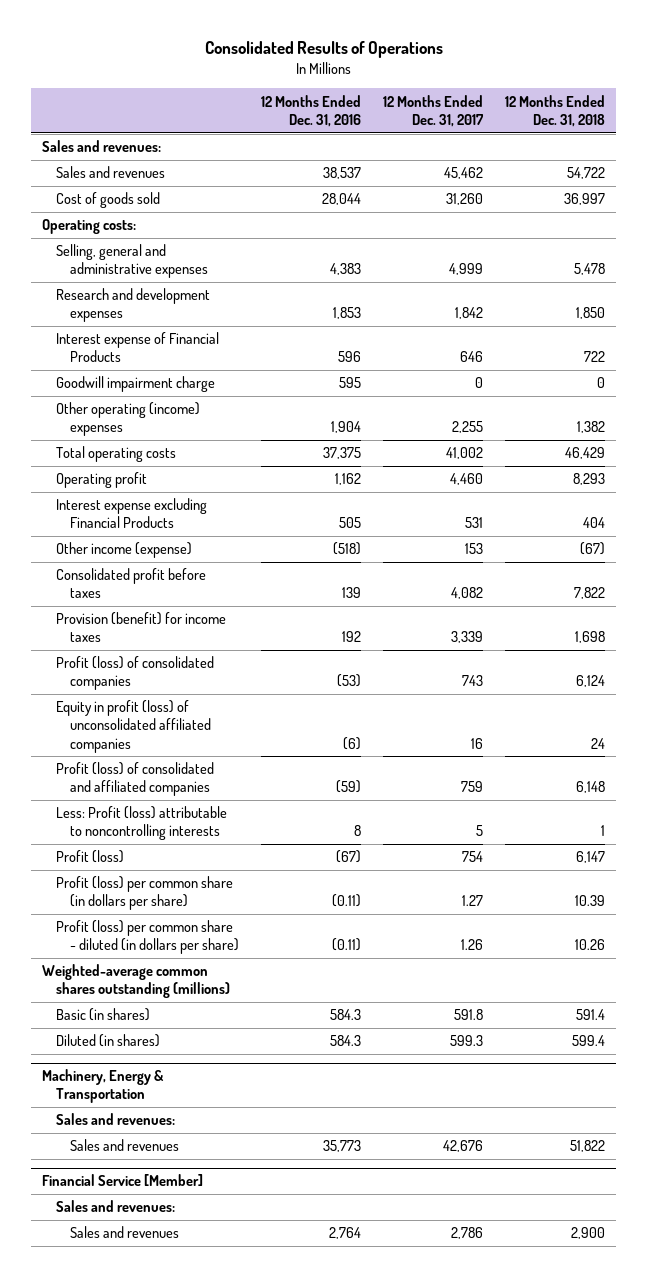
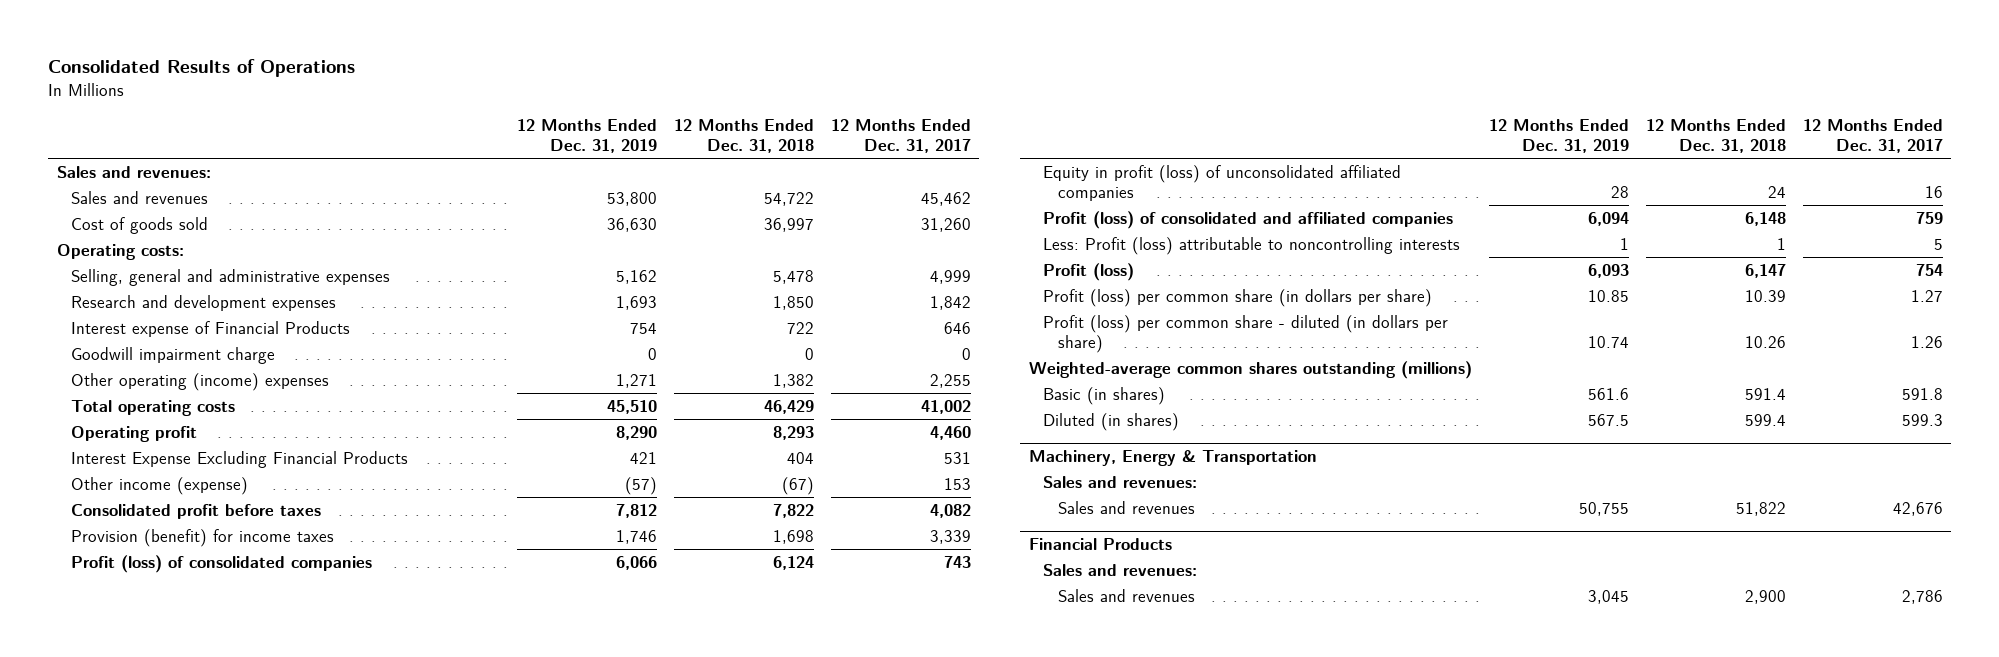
[260,94,361,127] 12 Months Ended Dec. 31, 2016 -> none
none -> [516,118,657,153] 12 Months Ended Dec. 31, 2019
[56,498,208,529] Interest expense excluding Financial Products -> [71,450,409,468] Interest Expense Excluding Financial Products
[42,1174,204,1187] Financial Service [Member] -> none
none -> [1028,537,1172,550] Financial Products

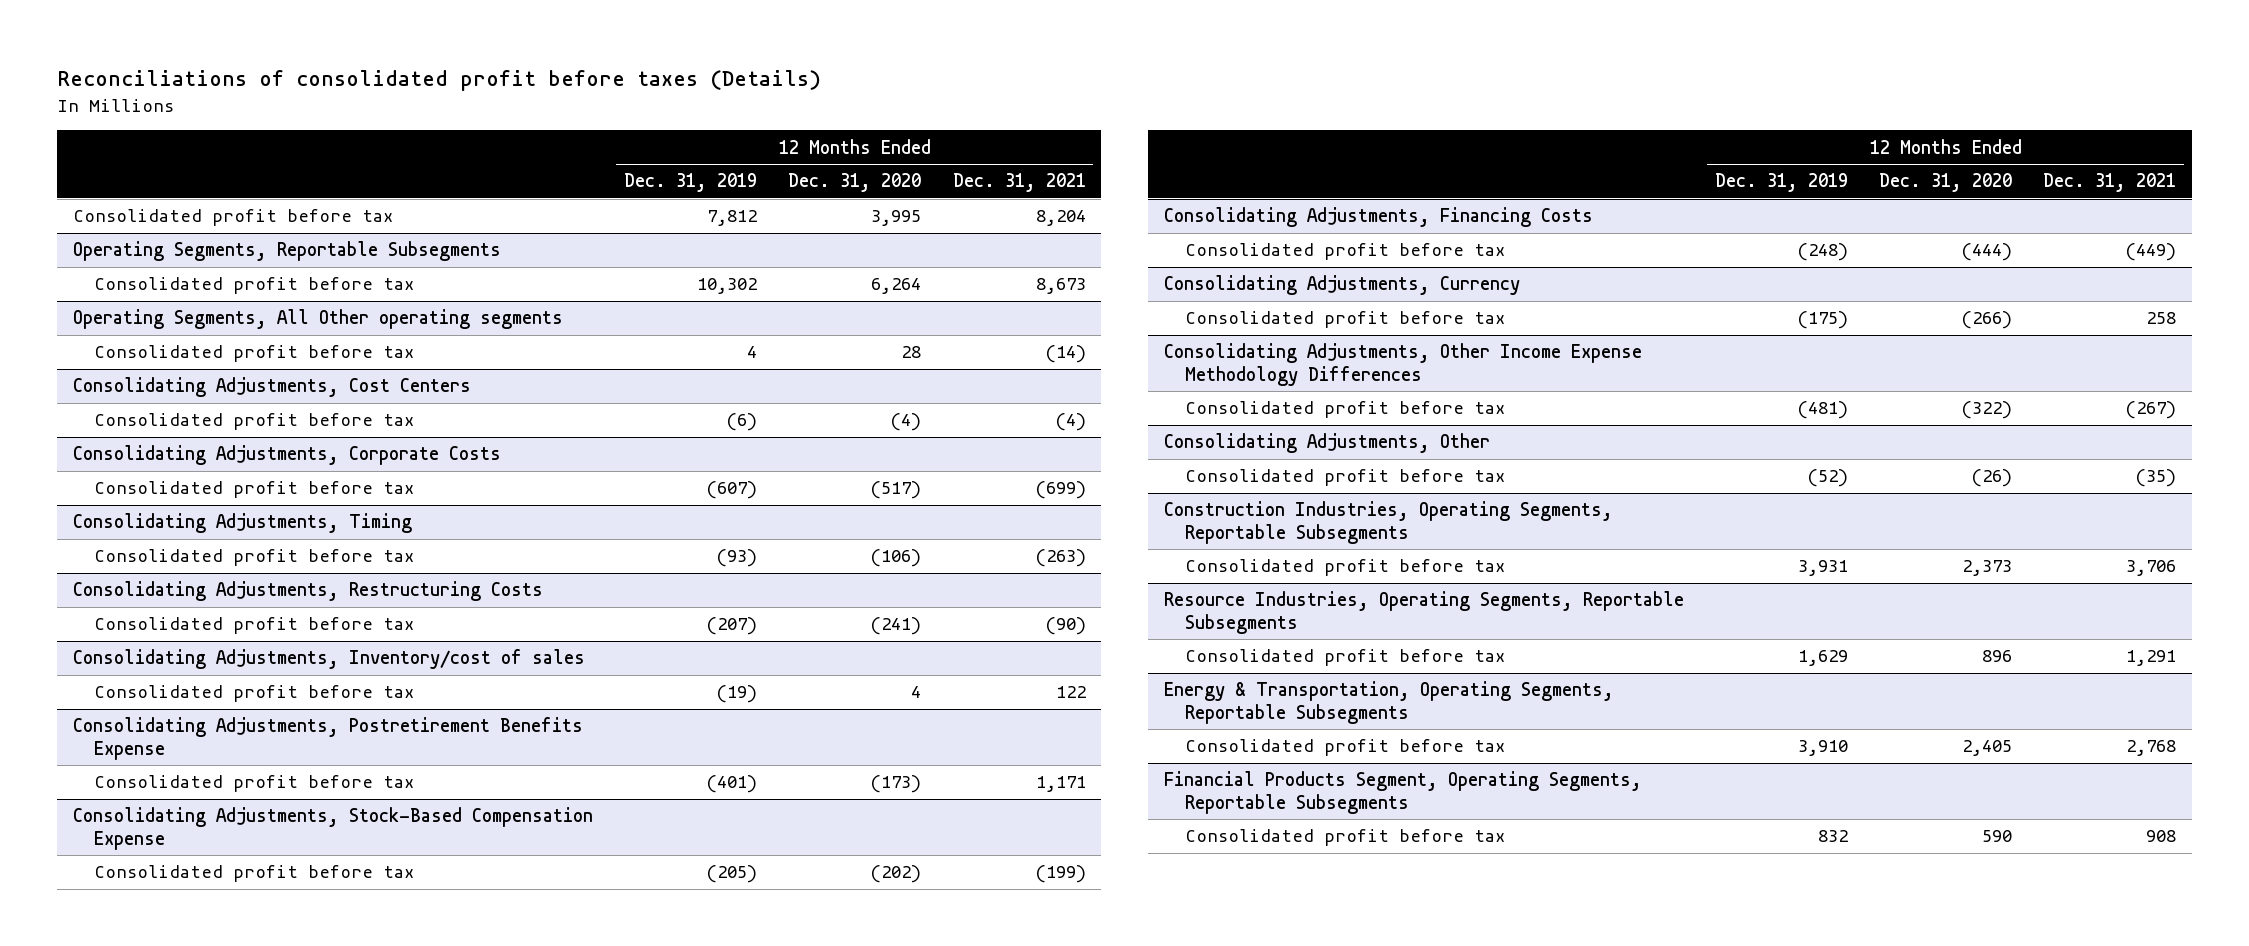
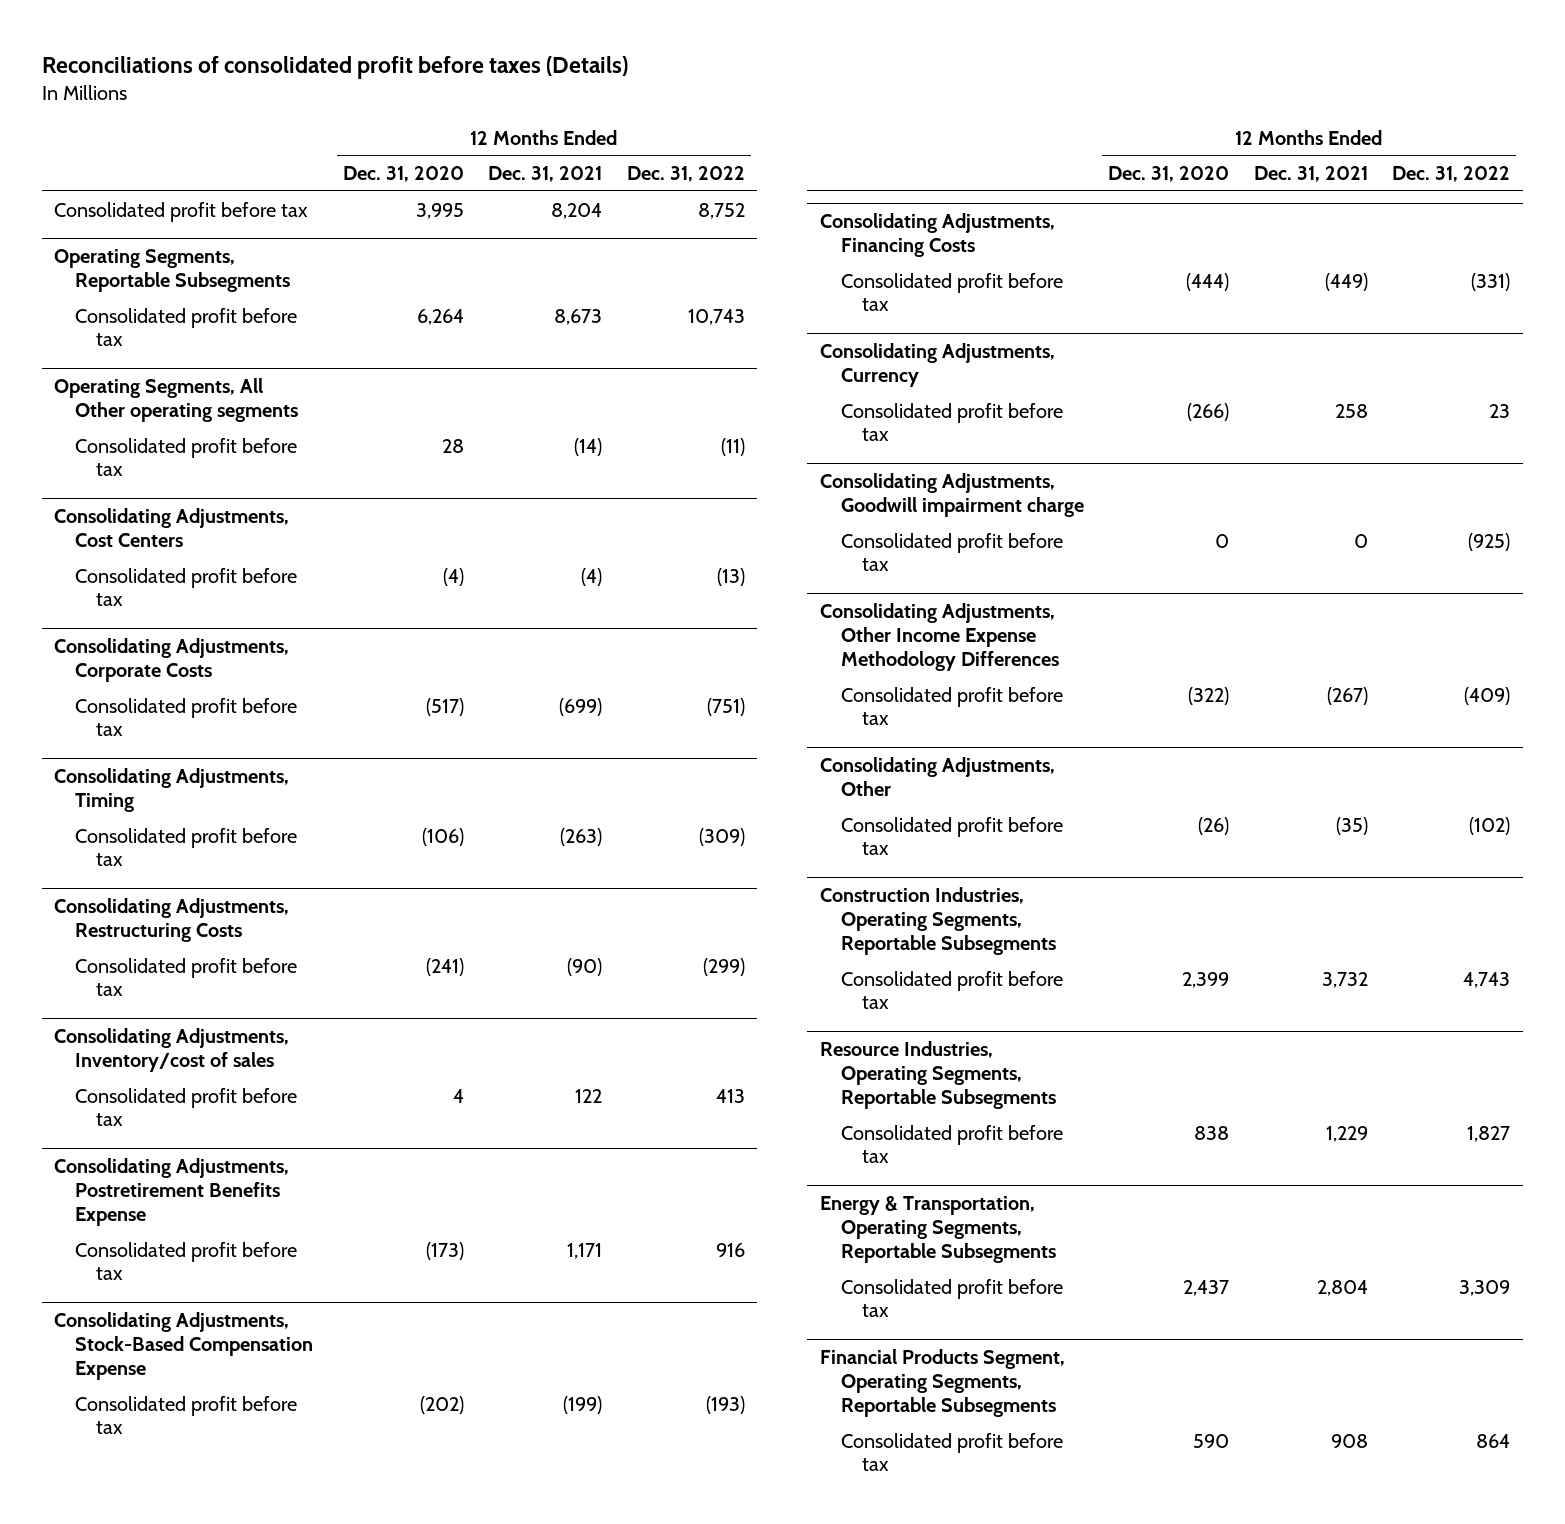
[624,173,758,193] Dec. 31, 2019 -> none
none -> [626,165,745,182] Dec. 31, 2022
none -> [819,473,1084,518] Consolidating Adjustments, Goodwill impairment charge
none -> [840,532,1063,572] Consolidated profit before tax
[1962,560,2013,577] 2,373 -> [1182,971,1230,988] 2,399
[2126,560,2177,577] 3,706 -> [1321,971,1368,988] 3,732
[1982,650,2013,663] 896 -> [1194,1125,1230,1140] 838
[2126,650,2177,667] 1,291 -> [1325,1125,1368,1142] 1,229
[1962,740,2013,757] 2,405 -> [1183,1279,1230,1296] 2,437
[2126,740,2177,757] 2,768 -> [1316,1279,1368,1296] 2,804

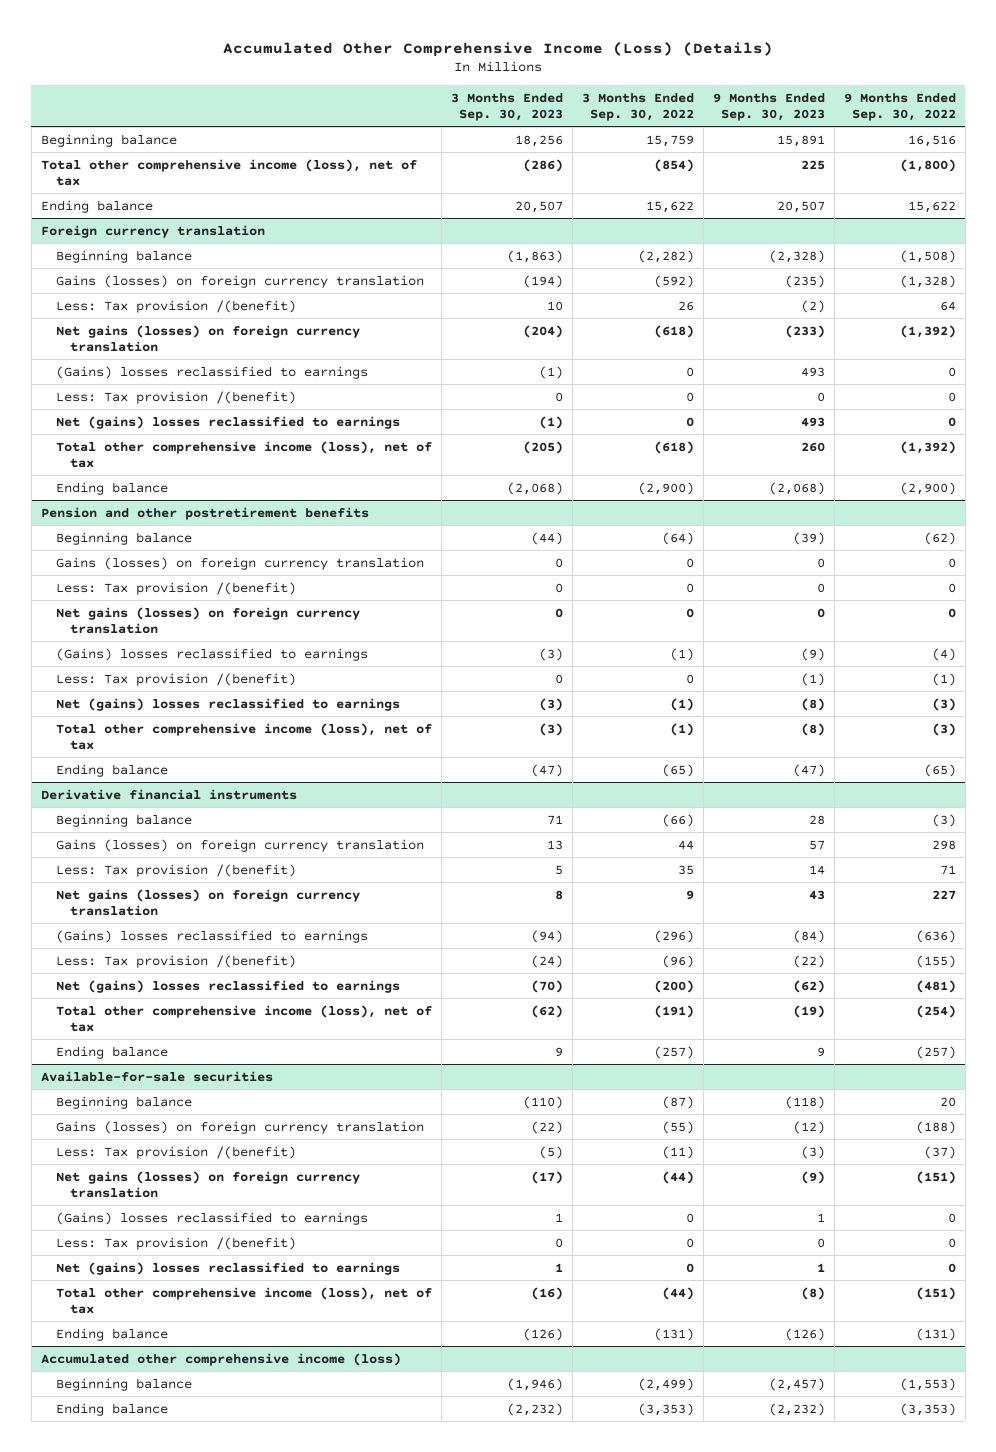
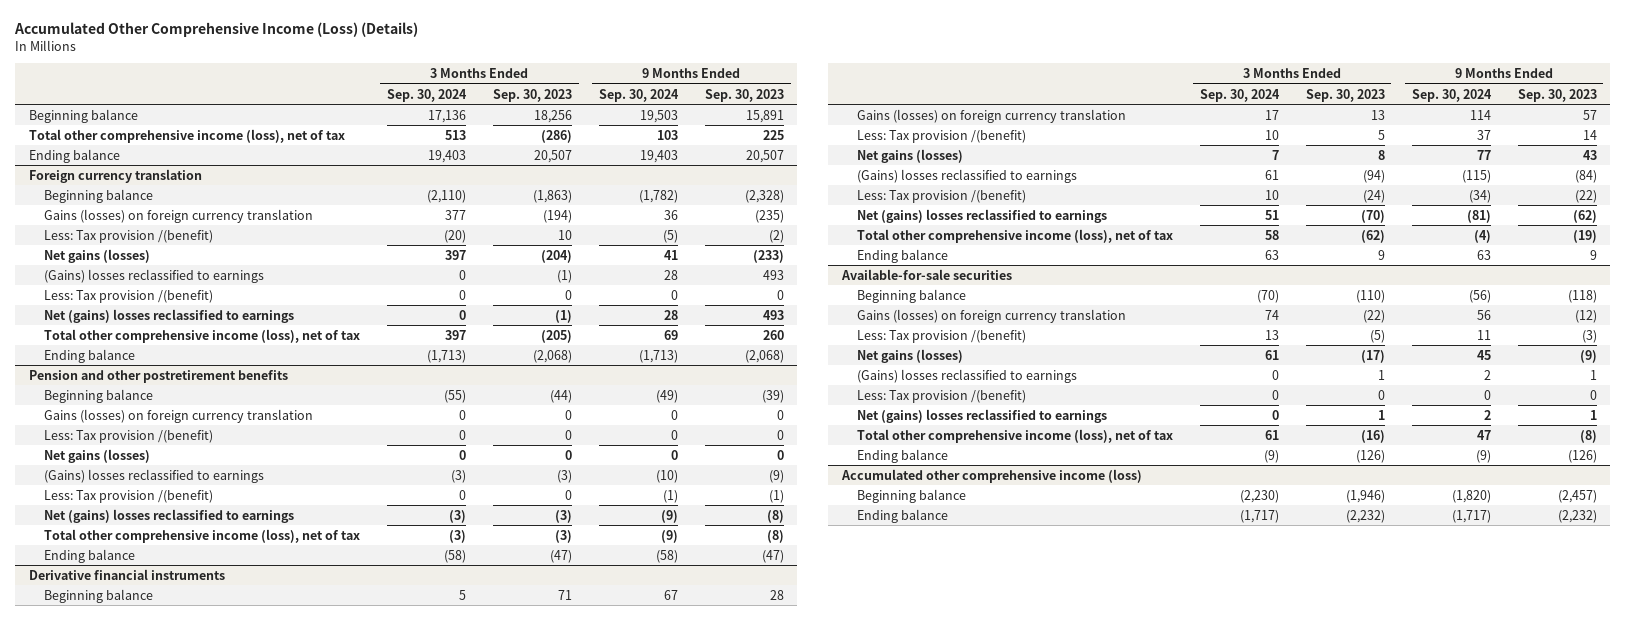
[581,92,694,122] 3 Months Ended Sep. 30, 2022 -> none
[843,92,956,122] 9 Months Ended Sep. 30, 2022 -> none
none -> [386,88,467,102] Sep. 30, 2024
none -> [598,88,679,102] Sep. 30, 2024
[55,324,360,352] Net gains (losses) on foreign currency translation -> [43,248,150,263] Net gains (losses)
[55,606,360,634] Net gains (losses) on foreign currency translation -> [43,448,150,463] Net gains (losses)
[55,888,360,916] Net gains (losses) on foreign currency translation -> [856,148,963,163] Net gains (losses)
[55,1170,360,1198] Net gains (losses) on foreign currency translation -> [856,348,963,363] Net gains (losses)

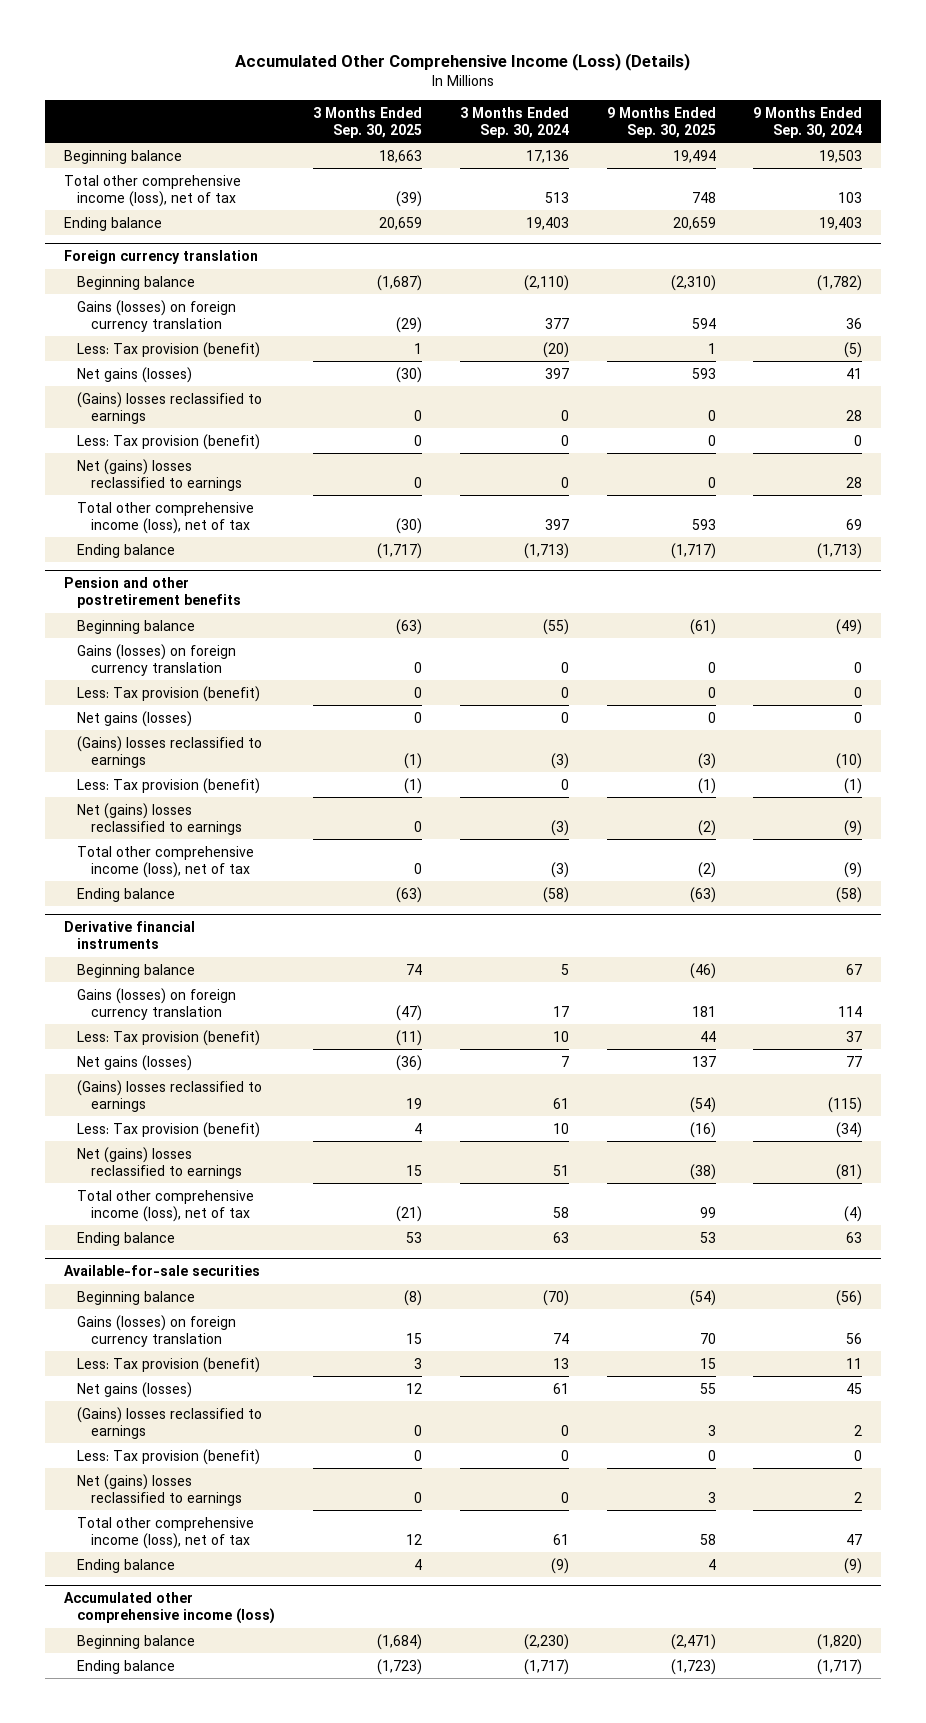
[492,88,572,102] Sep. 30, 2023 -> none
[704,88,784,102] Sep. 30, 2023 -> none
none -> [313,106,423,138] 3 Months Ended Sep. 30, 2025
none -> [606,106,716,138] 9 Months Ended Sep. 30, 2025
[43,229,213,243] Less: Tax provision /(benefit) -> [77,341,261,358] Less: Tax provision (benefit)
[43,289,213,303] Less: Tax provision /(benefit) -> [77,433,261,450] Less: Tax provision (benefit)
[43,429,213,443] Less: Tax provision /(benefit) -> [77,685,261,702] Less: Tax provision (benefit)
[43,489,213,503] Less: Tax provision /(benefit) -> [77,777,261,794] Less: Tax provision (benefit)
[856,129,1026,143] Less: Tax provision /(benefit) -> [77,1029,261,1046] Less: Tax provision (benefit)
[856,189,1026,203] Less: Tax provision /(benefit) -> [77,1121,261,1138] Less: Tax provision (benefit)
[856,329,1026,343] Less: Tax provision /(benefit) -> [77,1356,261,1373] Less: Tax provision (benefit)
[856,389,1026,403] Less: Tax provision /(benefit) -> [77,1448,261,1465] Less: Tax provision (benefit)

